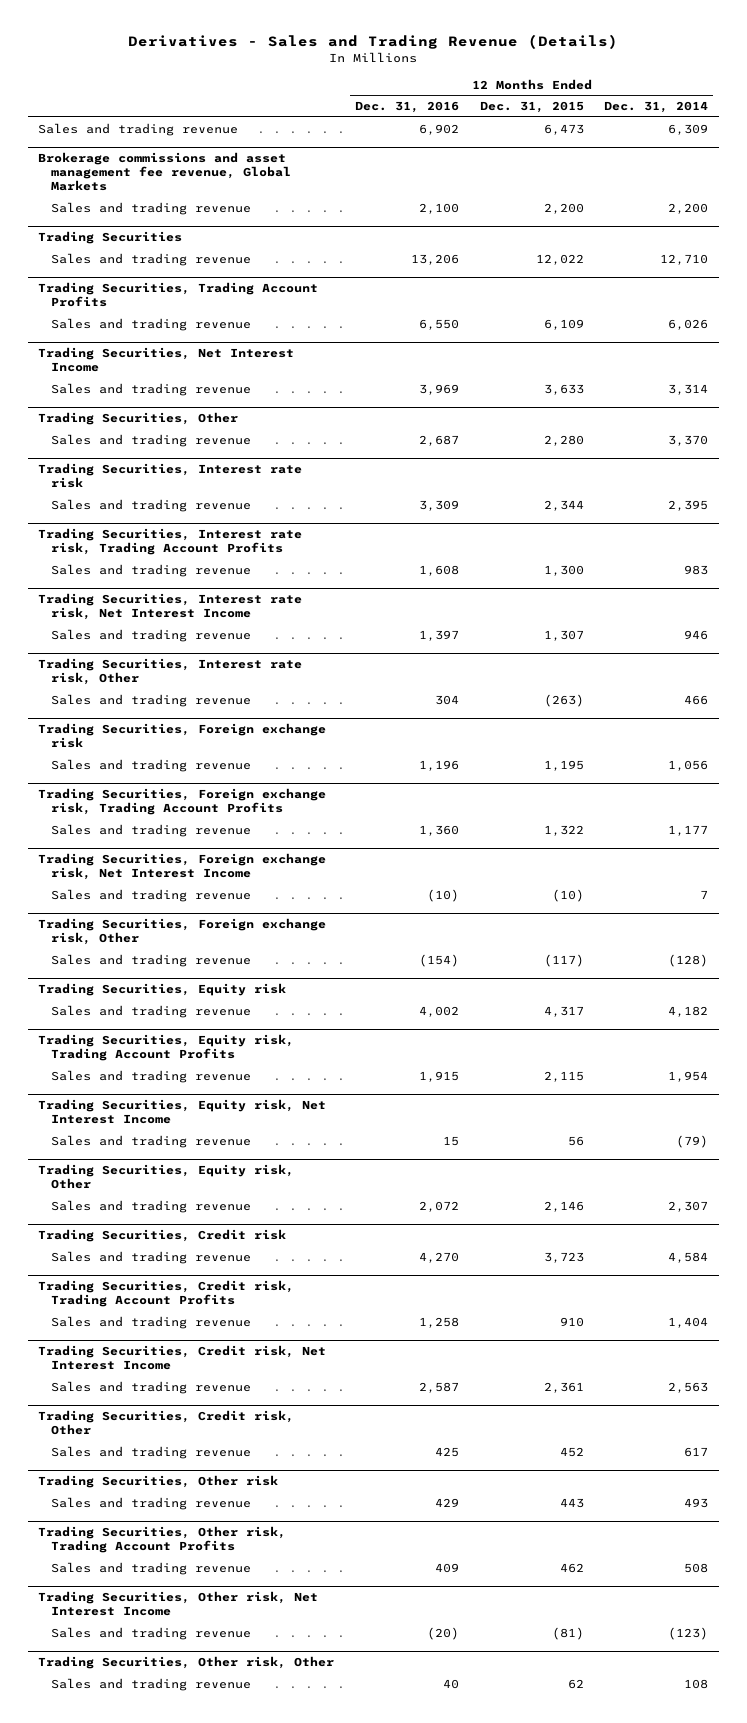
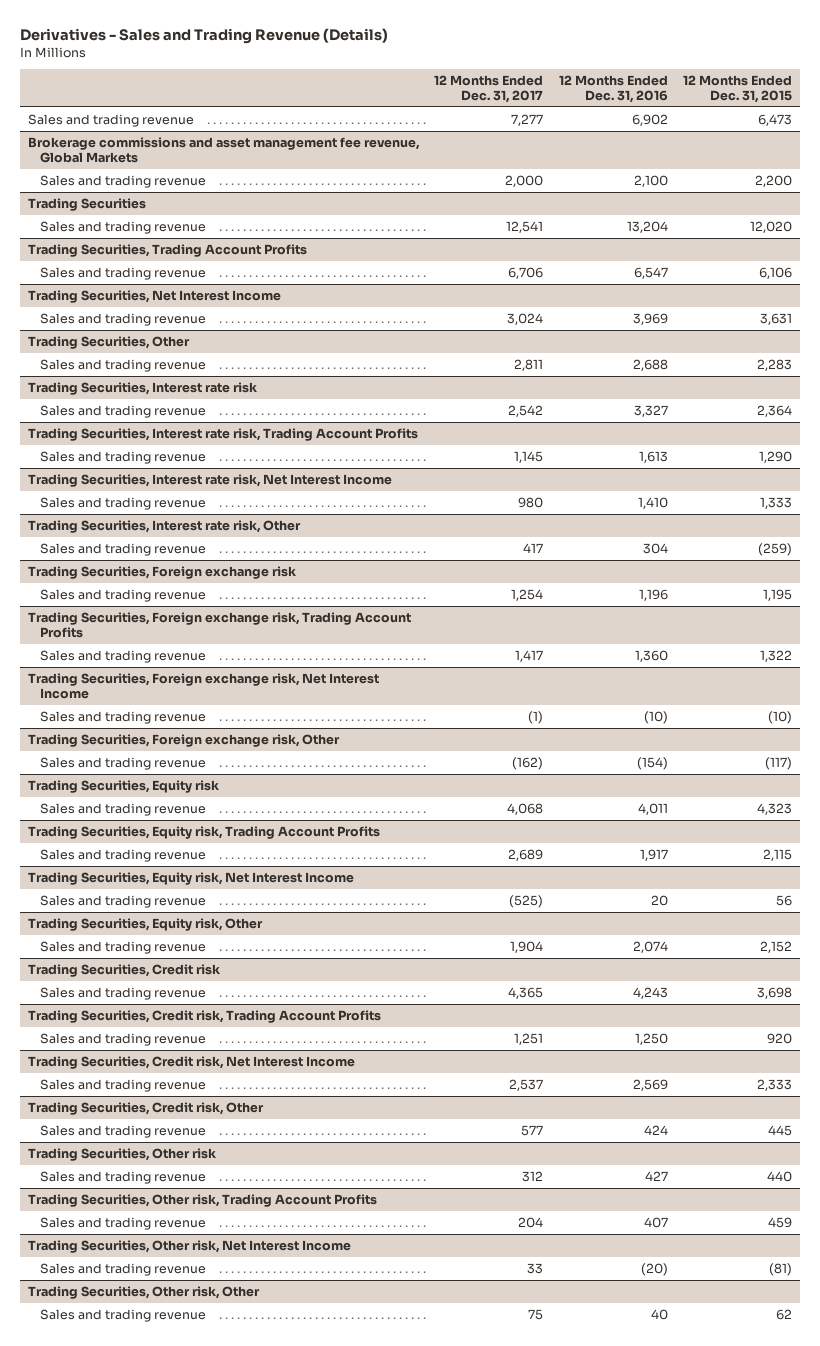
[604,101,709,114] Dec. 31, 2014 -> none
none -> [434,75,544,104] 12 Months Ended Dec. 31, 2017
[411,253,460,265] 13,206 -> [626,221,668,234] 13,204
[535,253,584,265] 12,022 -> [749,221,792,234] 12,020
[419,318,460,330] 6,550 -> [633,267,668,280] 6,547
[543,318,584,330] 6,109 -> [758,267,792,280] 6,106
[543,383,584,395] 3,633 -> [759,313,792,326] 3,631
[419,434,460,446] 2,687 -> [632,359,668,372] 2,688
[543,434,584,446] 2,280 -> [756,359,792,372] 2,283
[419,499,460,511] 3,309 -> [633,405,668,418] 3,327
[543,499,584,511] 2,344 -> [756,405,792,418] 2,364
[419,564,460,576] 1,608 -> [638,451,668,464] 1,613
[543,564,584,576] 1,300 -> [758,451,792,464] 1,290
[419,629,460,641] 1,397 -> [637,497,668,510] 1,410
[543,629,584,641] 1,307 -> [759,497,792,510] 1,333
[543,693,584,707] (263) -> [757,543,792,557] (259)
[419,1005,460,1017] 4,002 -> [637,803,668,816] 4,011
[543,1005,584,1017] 4,317 -> [756,803,792,816] 4,323
[419,1070,460,1082] 1,915 -> [639,849,668,862] 1,917
[443,1135,460,1146] 15 -> [650,895,668,907] 20
[419,1200,460,1212] 2,072 -> [632,941,668,954] 2,074
[543,1200,584,1212] 2,146 -> [759,941,792,954] 2,152
[419,1251,460,1263] 4,270 -> [632,987,668,1000] 4,243
[543,1251,584,1263] 3,723 -> [756,987,792,1000] 3,698
[419,1316,460,1328] 1,258 -> [634,1033,668,1046] 1,250
[559,1316,584,1327] 910 -> [766,1033,792,1045] 920
[419,1381,460,1393] 2,587 -> [632,1079,668,1092] 2,569
[543,1381,584,1393] 2,361 -> [756,1079,792,1092] 2,333
[435,1446,460,1457] 425 -> [643,1125,668,1136] 424
[559,1446,584,1457] 452 -> [767,1125,792,1137] 445
[435,1497,460,1507] 429 -> [644,1171,668,1182] 427
[559,1497,584,1508] 443 -> [766,1171,792,1183] 440
[435,1562,460,1573] 409 -> [643,1217,668,1229] 407
[559,1562,584,1573] 462 -> [767,1217,792,1229] 459

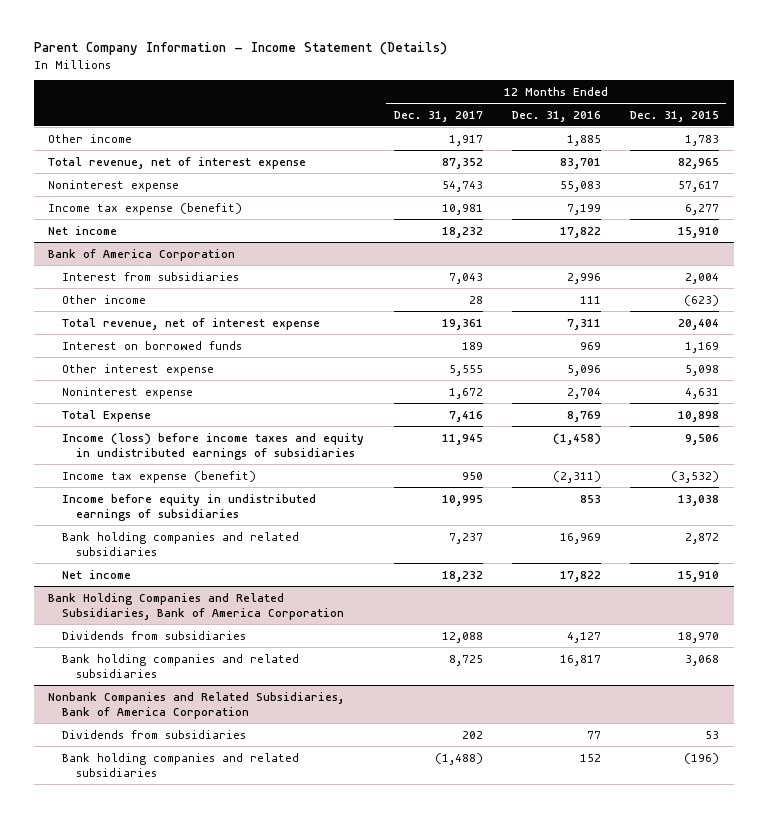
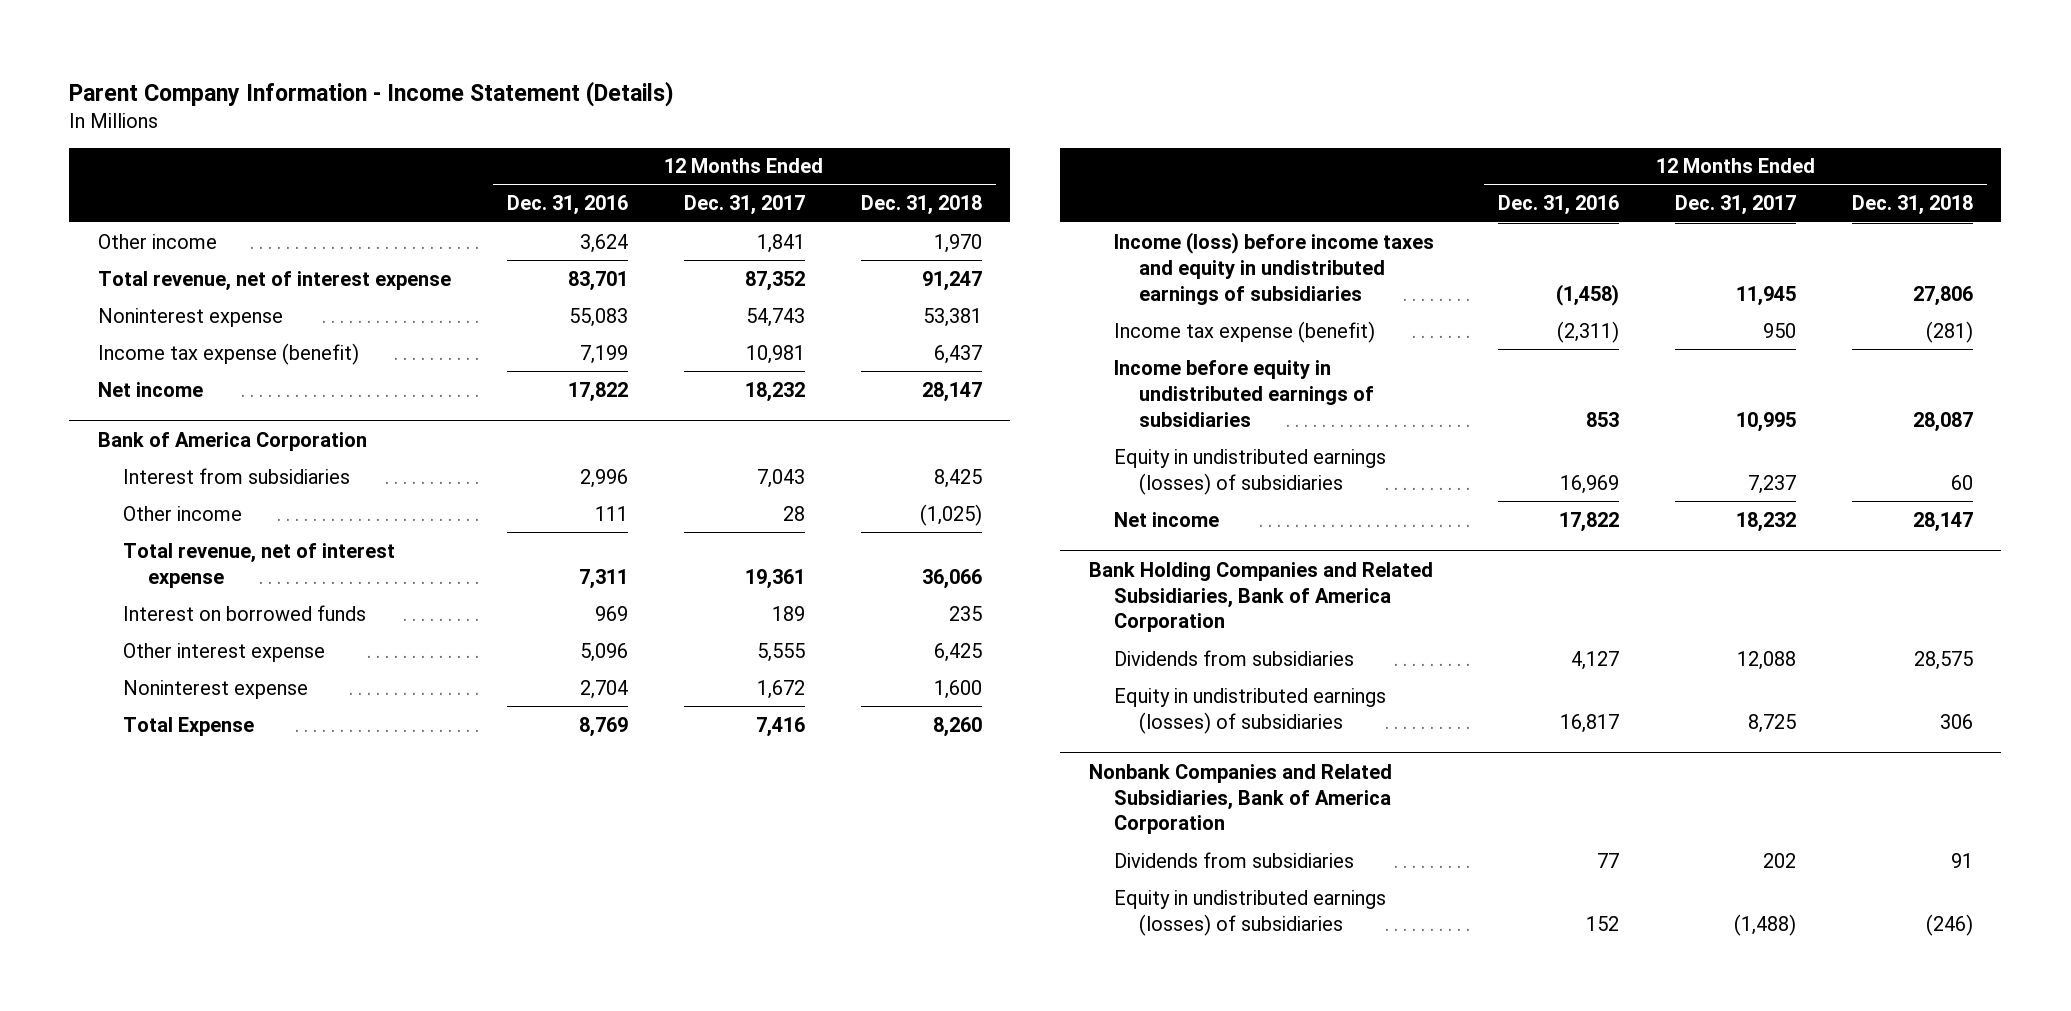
[630,110,720,122] Dec. 31, 2015 -> none
none -> [861,195,983,216] Dec. 31, 2018
[448,134,483,146] 1,917 -> [756,233,805,253] 1,841
[566,134,601,146] 1,885 -> [579,233,628,253] 3,624
[62,531,300,556] Bank holding companies and related subsidiaries -> [1113,448,1386,495] Equity in undistributed earnings (losses) of subsidiaries
[62,653,300,678] Bank holding companies and related subsidiaries -> [1113,687,1386,734] Equity in undistributed earnings (losses) of subsidiaries
[62,752,300,777] Bank holding companies and related subsidiaries -> [1113,889,1386,936] Equity in undistributed earnings (losses) of subsidiaries

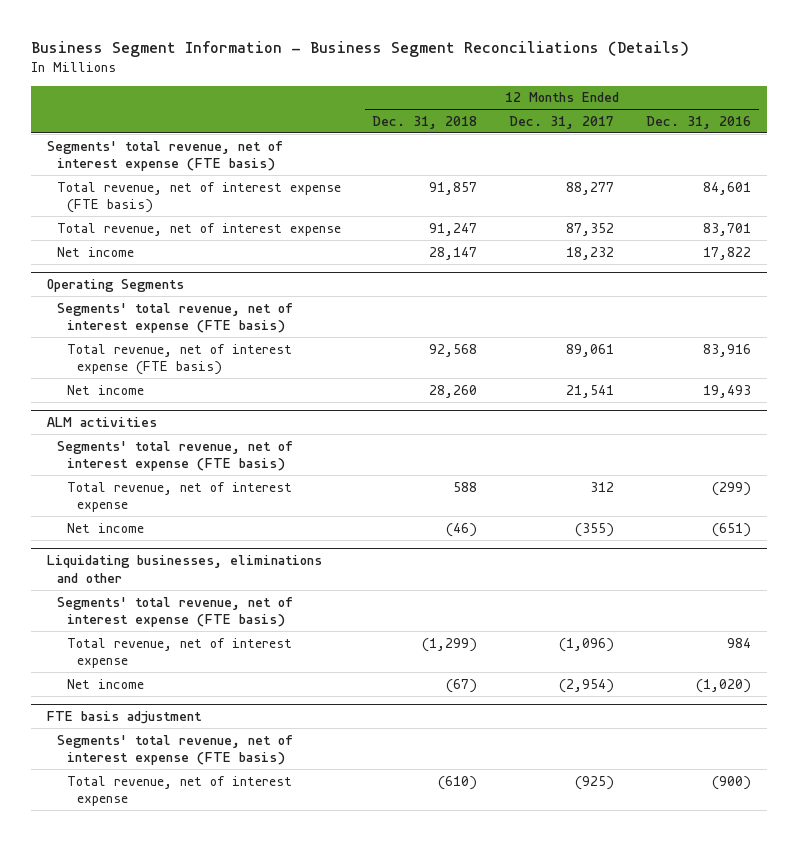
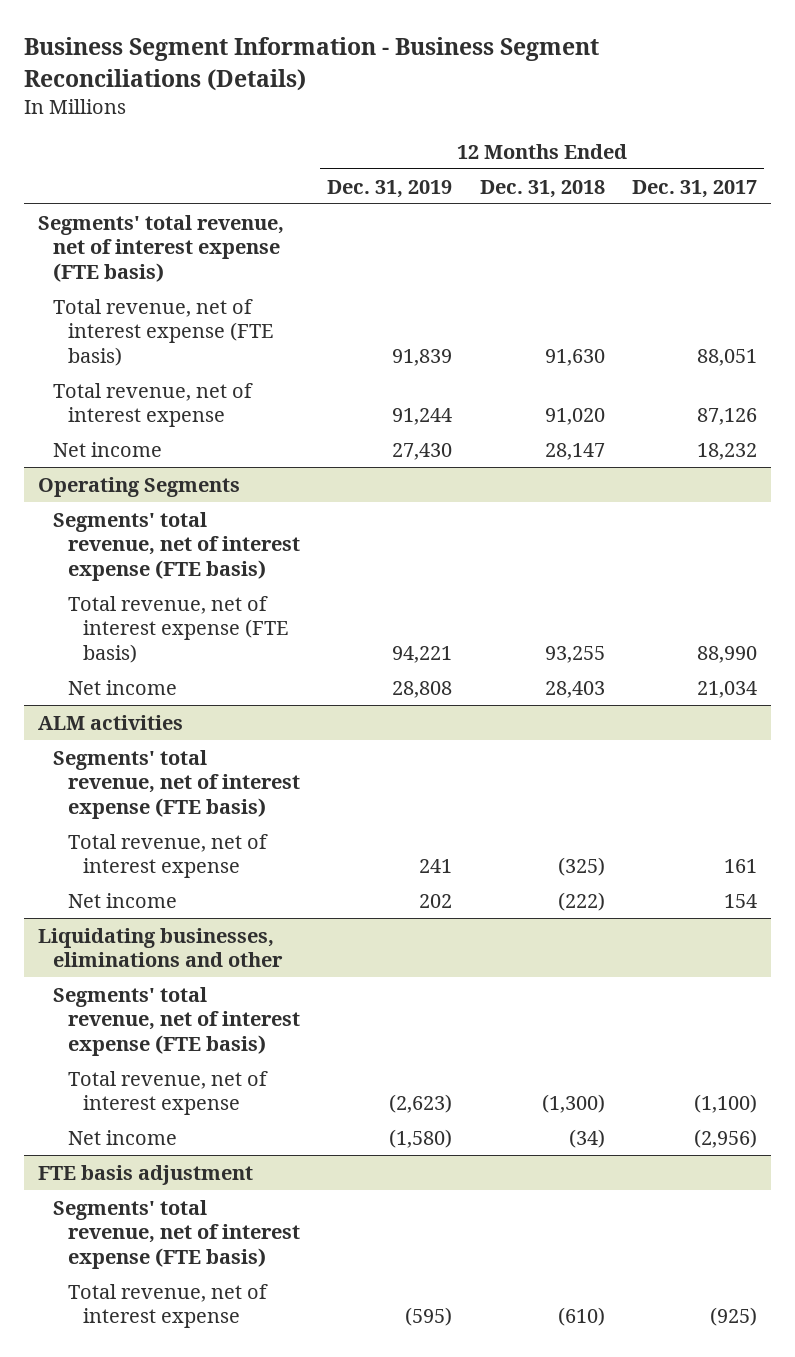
[645,115,751,129] Dec. 31, 2016 -> none
none -> [327,179,453,198] Dec. 31, 2019
[429,181,478,195] 91,857 -> [544,349,605,367] 91,630
[566,181,615,195] 88,277 -> [697,349,758,367] 88,051
[429,222,478,236] 91,247 -> [544,408,605,426] 91,020
[566,222,615,236] 87,352 -> [697,408,758,426] 87,126
[429,343,478,357] 92,568 -> [544,646,605,664] 93,255
[566,343,615,357] 89,061 -> [697,646,758,664] 88,990
[429,384,478,398] 28,260 -> [544,680,605,698] 28,403
[566,384,615,398] 21,541 -> [697,680,758,698] 21,034
[453,481,478,492] 588 -> [557,857,605,877] (325)
[590,481,615,492] 312 -> [724,859,758,874] 161
[446,522,478,537] (46) -> [557,891,605,911] (222)
[575,522,615,537] (355) -> [724,893,758,908] 154
[422,637,478,652] (1,299) -> [541,1094,605,1114] (1,300)
[559,637,615,652] (1,096) -> [694,1094,758,1114] (1,100)
[446,678,478,693] (67) -> [568,1128,605,1148] (34)
[559,678,615,693] (2,954) -> [694,1128,758,1148] (2,956)

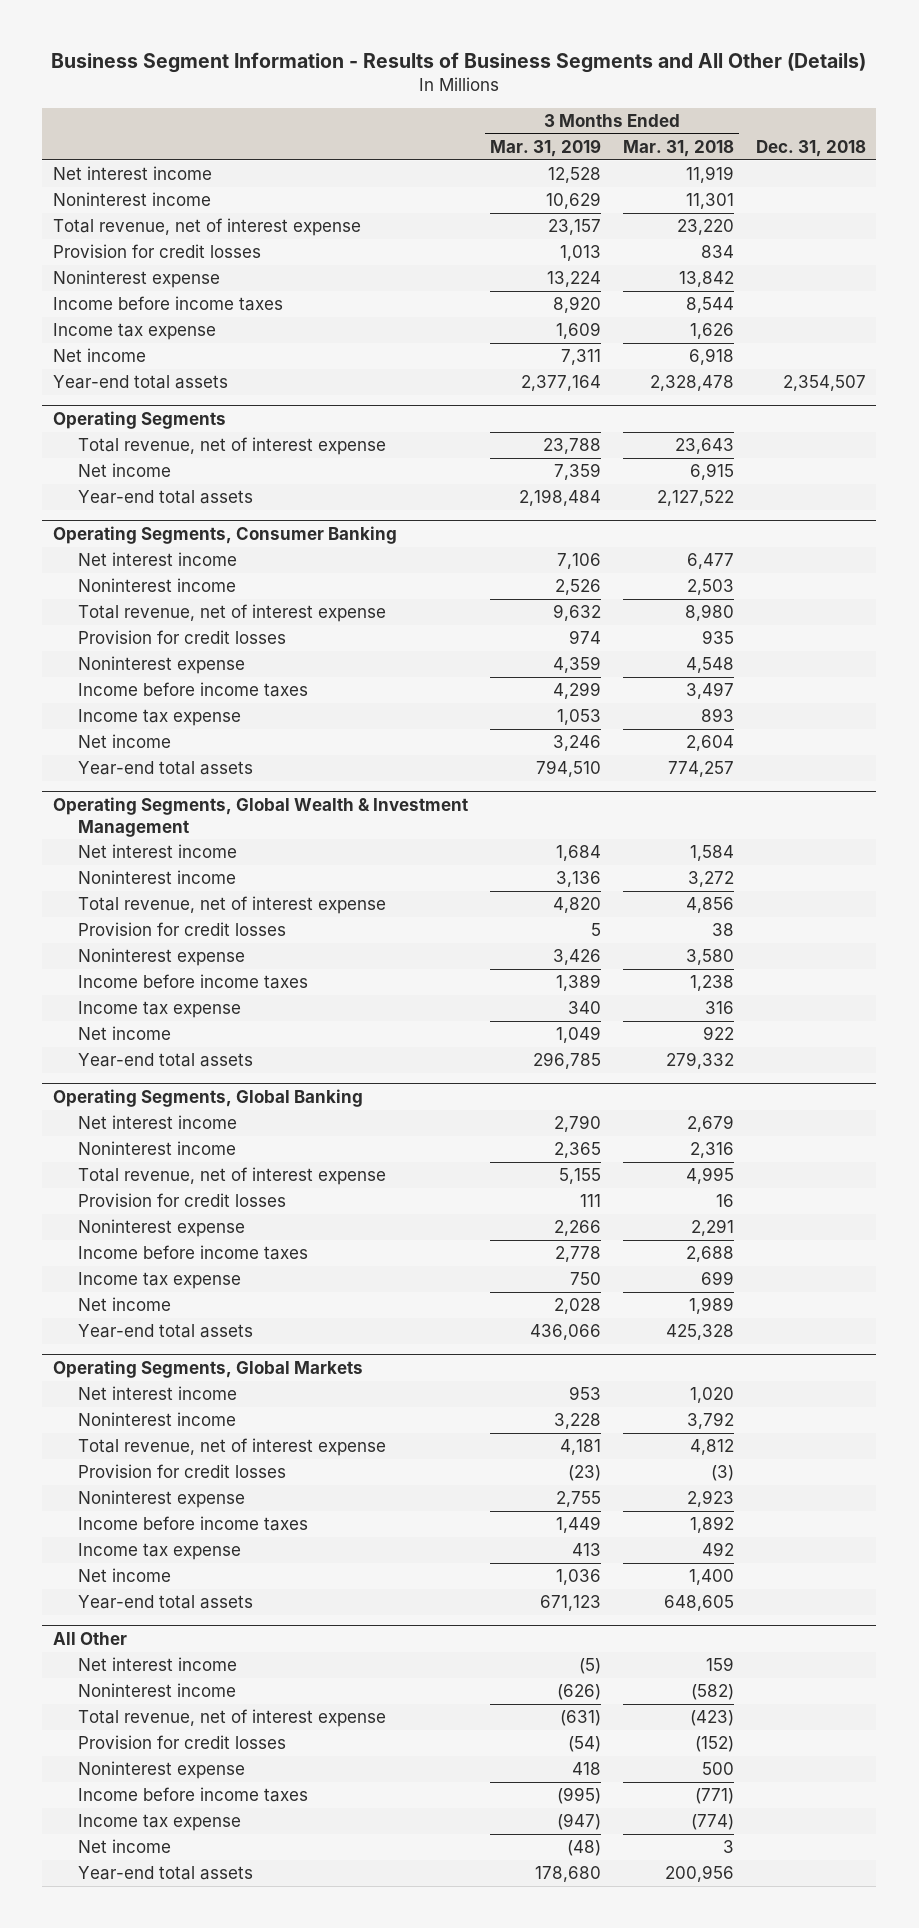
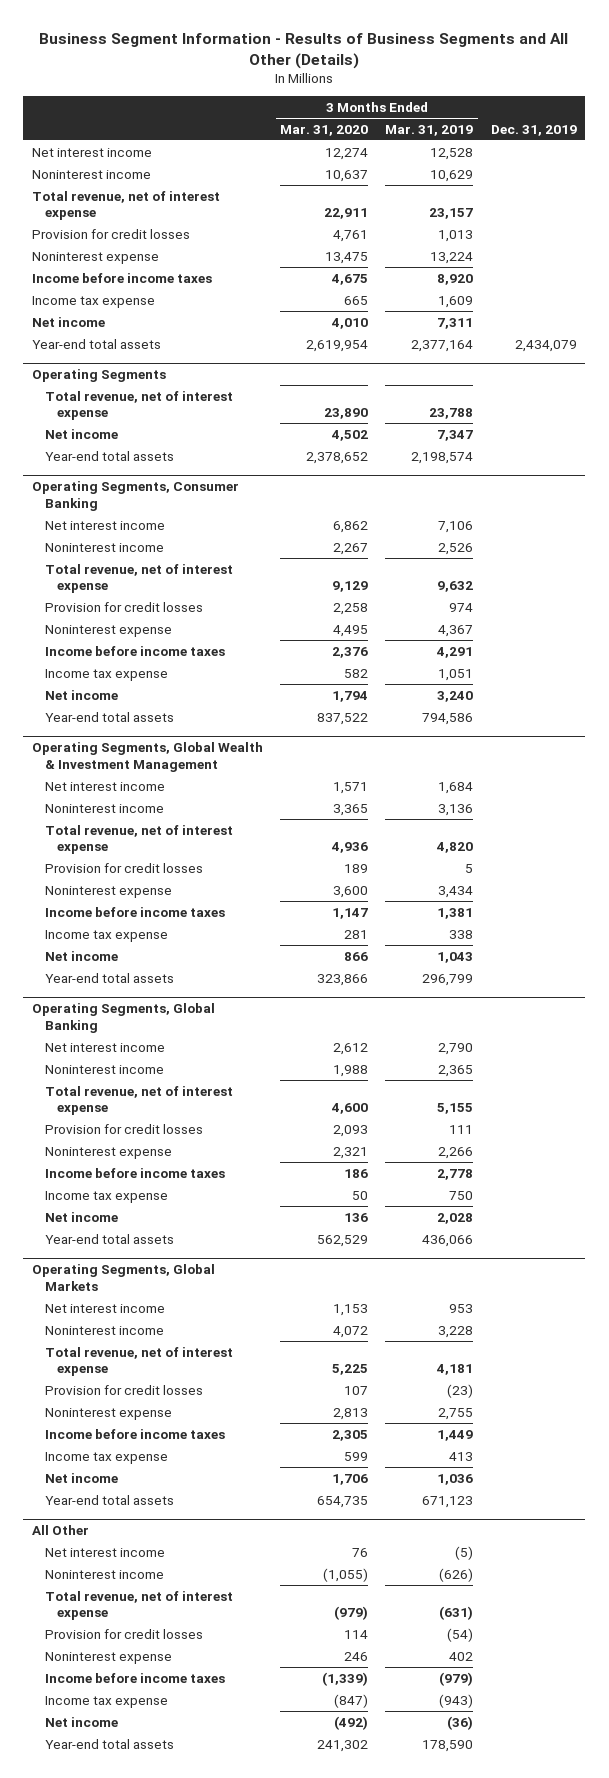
[622,139,734,157] Mar. 31, 2018 -> none
[755,139,866,157] Dec. 31, 2018 -> none
none -> [280,124,369,136] Mar. 31, 2020
none -> [490,124,577,136] Dec. 31, 2019
[553,463,601,481] 7,359 -> [437,429,474,441] 7,347
[518,489,601,507] 2,198,484 -> [411,451,474,464] 2,198,574
[552,656,601,674] 4,359 -> [438,624,474,637] 4,367
[552,682,601,700] 4,299 -> [436,646,474,658] 4,291
[556,709,601,726] 1,053 -> [438,668,474,681] 1,051
[552,735,601,752] 3,246 -> [437,690,474,702] 3,240
[535,760,601,778] 794,510 -> [422,712,474,725] 794,586
[552,949,601,966] 3,426 -> [438,885,474,898] 3,434
[555,974,601,992] 1,389 -> [437,907,474,919] 1,381
[567,1001,601,1015] 340 -> [449,929,474,939] 338
[555,1026,601,1044] 1,049 -> [437,951,474,963] 1,043
[532,1052,601,1070] 296,785 -> [422,973,474,986] 296,799
[571,1762,601,1776] 418 -> [449,1651,474,1661] 402
[556,1787,601,1805] (995) -> [439,1671,474,1686] (979)
[556,1813,601,1831] (947) -> [439,1693,474,1708] (943)
[566,1840,601,1857] (48) -> [447,1715,474,1730] (36)
[534,1866,601,1883] 178,680 -> [422,1739,474,1752] 178,590

